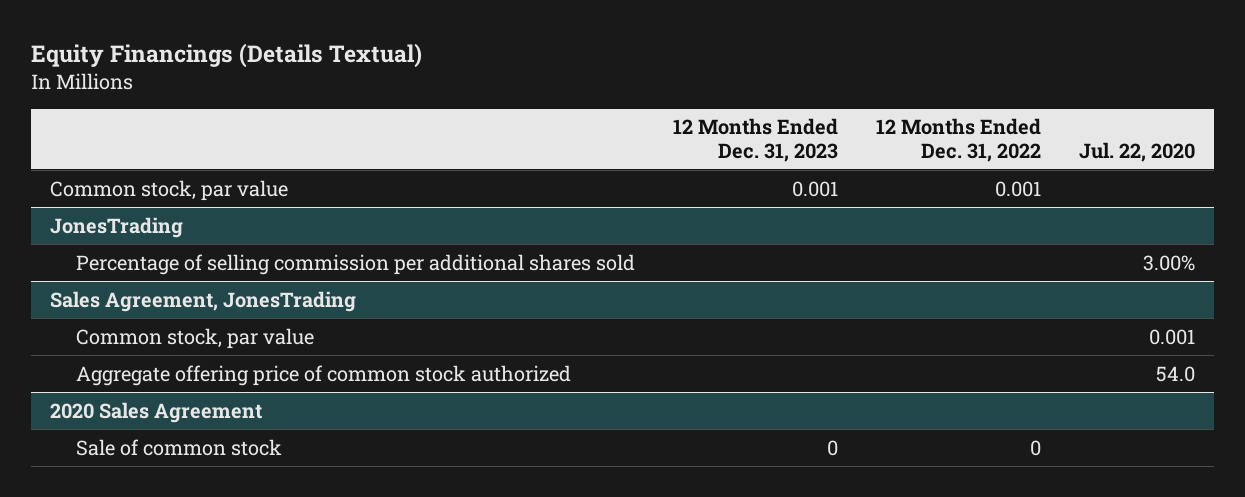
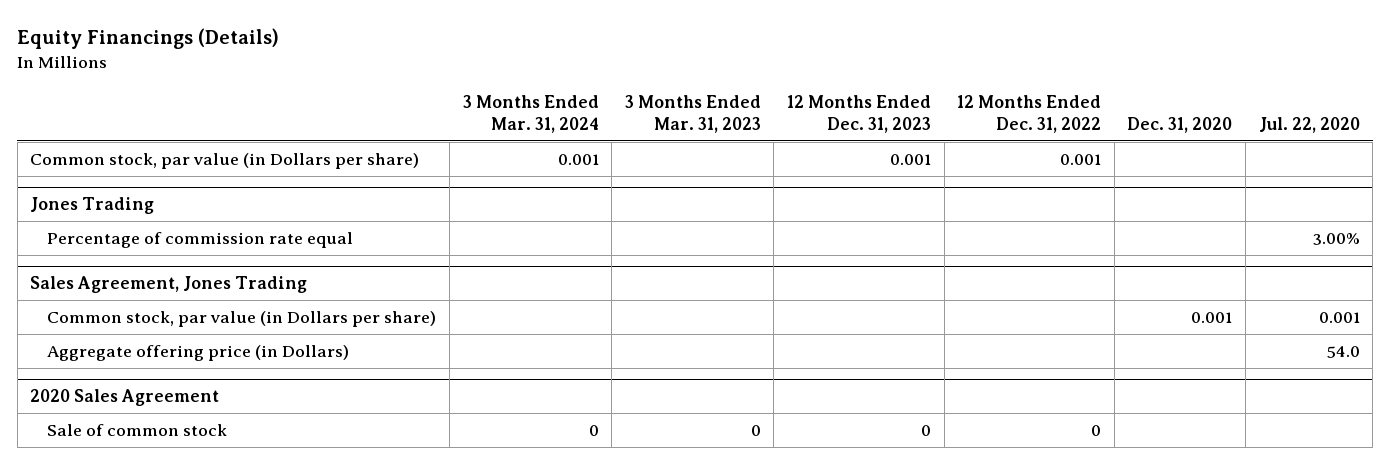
[30,42,422,68] Equity Financings (Details Textual) -> [17,28,280,50] Equity Financings (Details)
none -> [462,94,599,133] 3 Months Ended Mar. 31, 2024
none -> [624,94,761,133] 3 Months Ended Mar. 31, 2023
none -> [1127,116,1233,133] Dec. 31, 2020
[49,290,356,312] Sales Agreement, JonesTrading -> none
[49,179,288,201] Common stock, par value -> [30,152,420,169] Common stock, par value (in Dollars per share)
[49,216,183,238] JonesTrading -> [30,196,155,214] Jones Trading
[76,253,636,275] Percentage of selling commission per additional shares sold -> [47,231,354,248] Percentage of commission rate equal
none -> [30,275,308,293] Sales Agreement, Jones Trading
[76,327,315,349] Common stock, par value -> [47,310,437,327] Common stock, par value (in Dollars per share)
[76,364,572,386] Aggregate offering price of common stock authorized -> [47,344,350,361] Aggregate offering price (in Dollars)

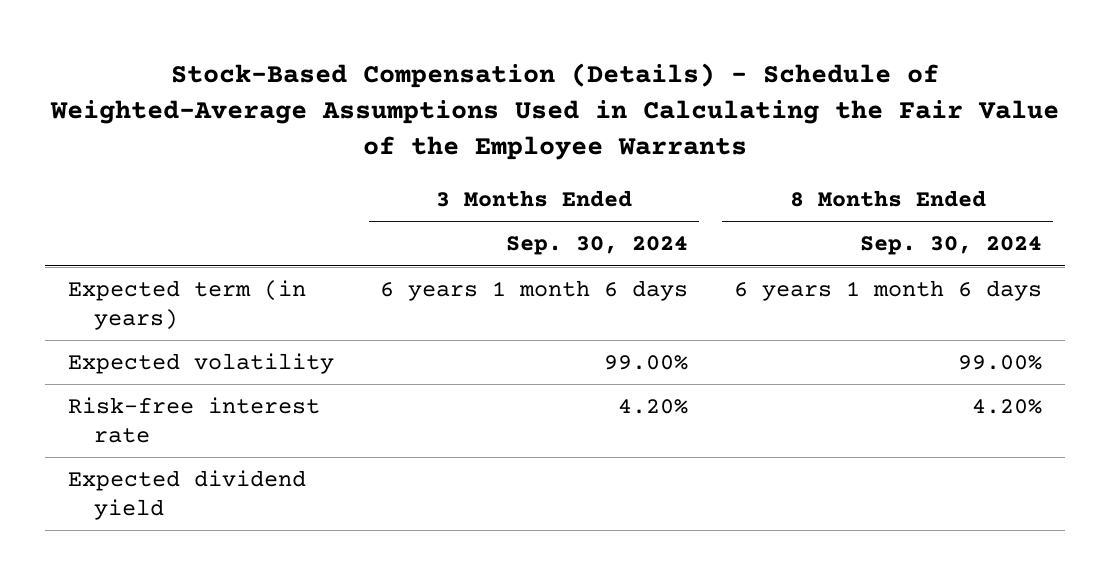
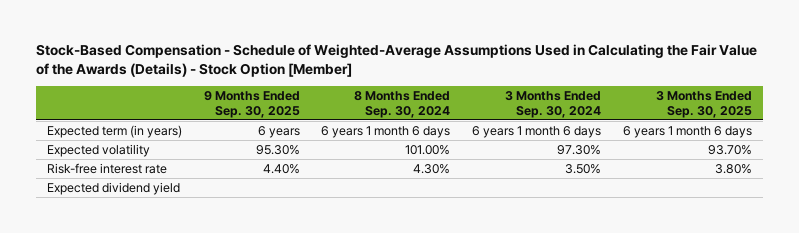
[49,62,1059,161] Stock-Based Compensation (Details) - Schedule of Weighted-Average Assumptions Used in Calculating the Fair Value of the Employee Warrants -> [35,44,757,78] Stock-Based Compensation - Schedule of Weighted-Average Assumptions Used in Calculating the Fair Value of the Awards (Details) - Stock Option [Member]
none -> [203,91,300,118] 9 Months Ended Sep. 30, 2025
none -> [656,91,753,118] 3 Months Ended Sep. 30, 2025
[603,354,688,370] 99.00% -> [557,144,602,155] 97.30%
[957,354,1042,370] 99.00% -> [405,144,451,155] 101.00%
[617,398,688,414] 4.20% -> [565,163,602,174] 3.50%
[971,398,1042,414] 4.20% -> [413,163,451,174] 4.30%

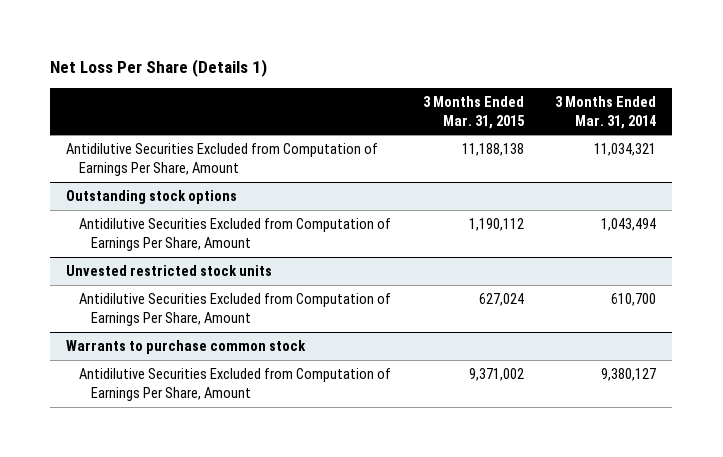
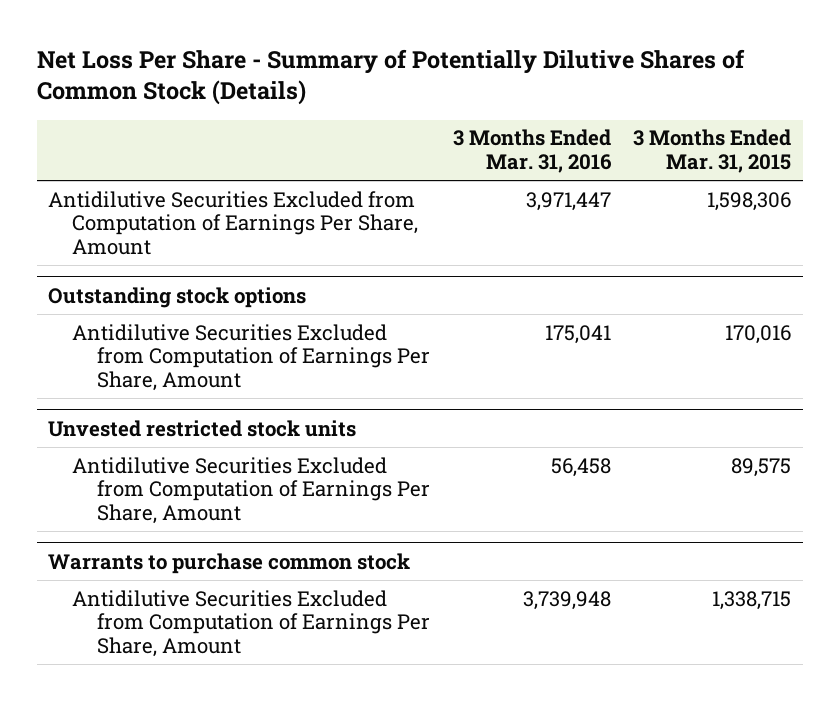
[50,59,268,78] Net Loss Per Share (Details 1) -> [36,49,745,106] Net Loss Per Share - Summary of Potentially Dilutive Shares of Common Stock (Details)
[555,95,657,129] 3 Months Ended Mar. 31, 2014 -> none
none -> [452,129,612,174] 3 Months Ended Mar. 31, 2016
[461,143,524,157] 11,188,138 -> [707,191,792,211] 1,598,306
[468,218,524,232] 1,190,112 -> [725,324,792,344] 170,016
[478,293,524,307] 627,024 -> [731,457,792,477] 89,575
[468,368,524,382] 9,371,002 -> [712,590,792,610] 1,338,715

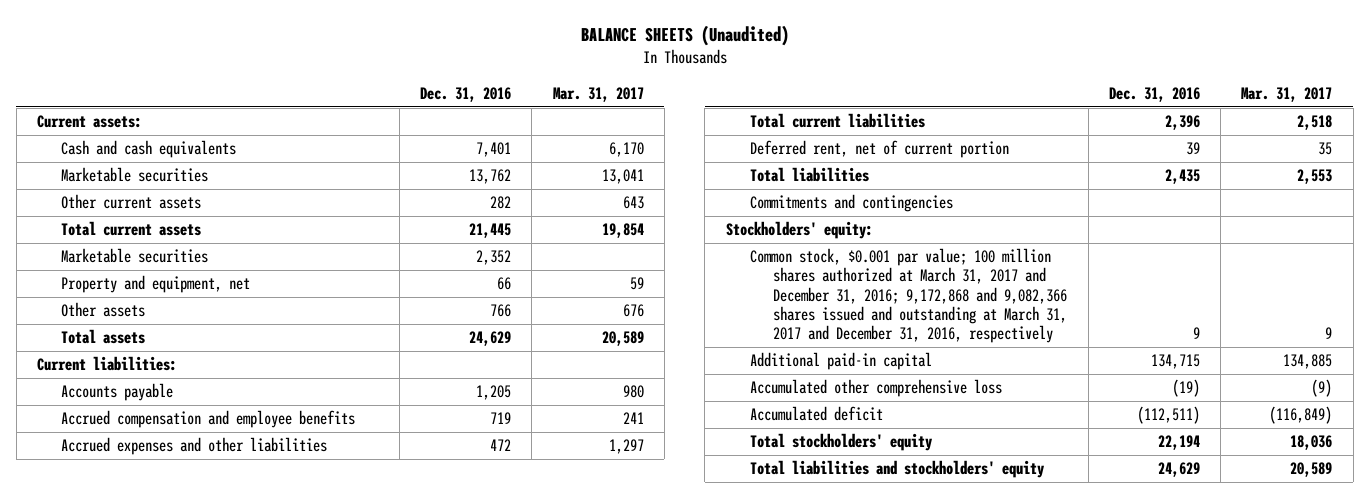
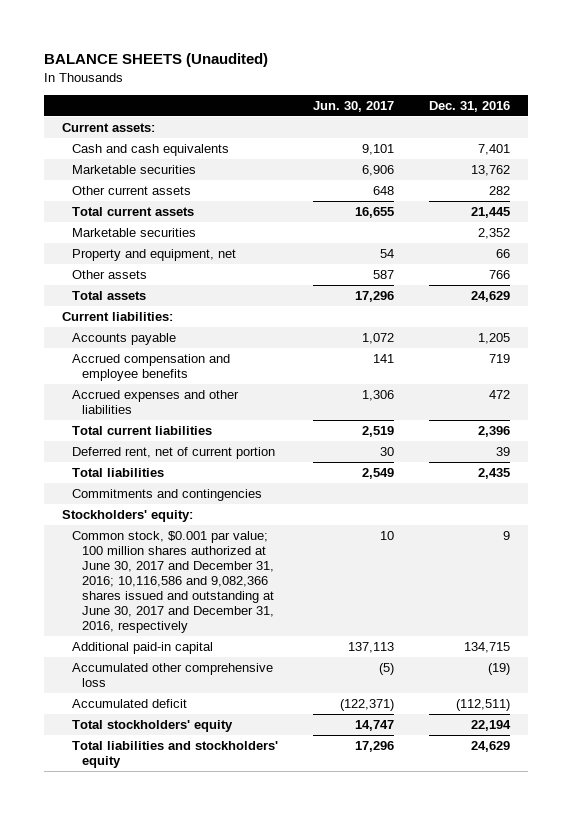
[552,86,644,102] Mar. 31, 2017 -> none
none -> [313,100,395,112] Jun. 30, 2017
[749,248,1068,344] Common stock, $0.001 par value; 100 million shares authorized at March 31, 2017 and December 31, 2016; 9,172,868 and 9,082,366 shares issued and outstanding at March 31, 2017 and December 31, 2016, respectively -> [72,531,275,633] Common stock, $0.001 par value; 100 million shares authorized at June 30, 2017 and December 31, 2016; 10,116,586 and 9,082,366 shares issued and outstanding at June 30, 2017 and December 31, 2016, respectively

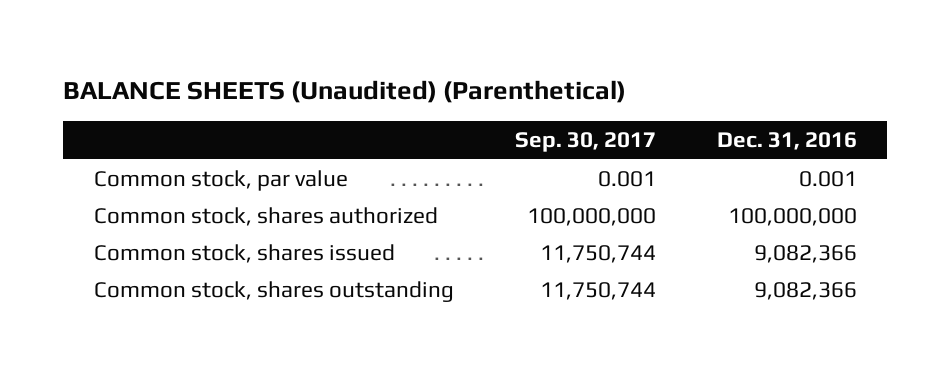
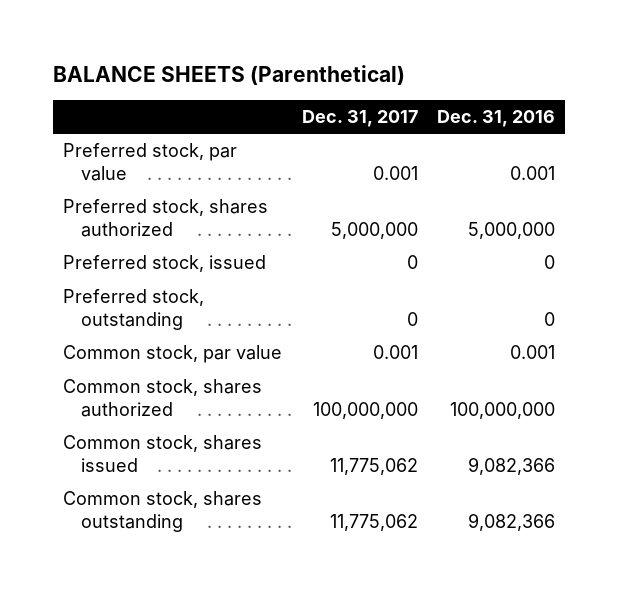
[63,79,627,103] BALANCE SHEETS (Unaudited) (Parenthetical) -> [53,64,406,85] BALANCE SHEETS (Parenthetical)
[514,132,656,153] Sep. 30, 2017 -> none
none -> [301,110,418,128] Dec. 31, 2017
none -> [63,143,238,181] Preferred stock, par value
none -> [63,199,269,237] Preferred stock, shares authorized
none -> [63,255,267,273] Preferred stock, issued
none -> [63,289,205,330] Preferred stock, outstanding

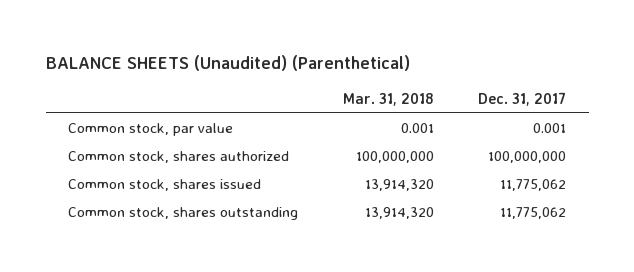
[53,64,406,85] BALANCE SHEETS (Parenthetical) -> [45,55,410,72] BALANCE SHEETS (Unaudited) (Parenthetical)
[436,110,555,128] Dec. 31, 2016 -> none
none -> [342,92,434,106] Mar. 31, 2018
[63,143,238,181] Preferred stock, par value -> none
[63,199,269,237] Preferred stock, shares authorized -> none
[63,255,267,273] Preferred stock, issued -> none
[63,289,205,330] Preferred stock, outstanding -> none

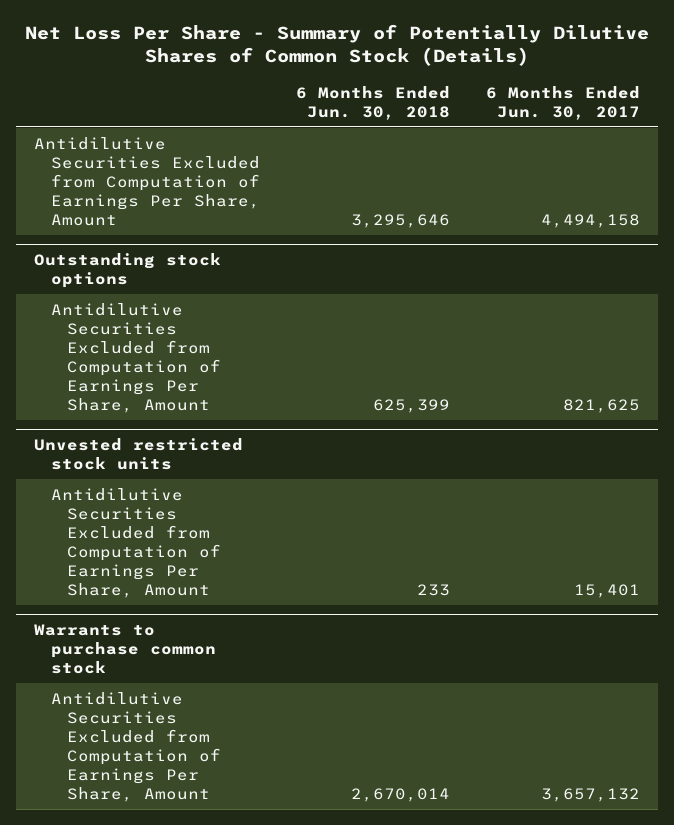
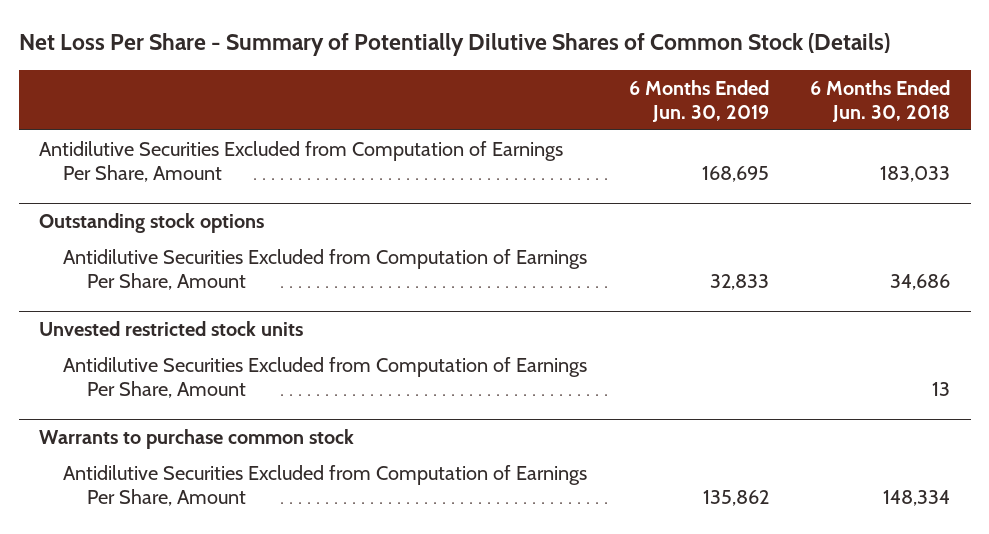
[486,85,641,120] 6 Months Ended Jun. 30, 2017 -> none
none -> [628,79,769,122] 6 Months Ended Jun. 30, 2019
[351,213,451,228] 3,295,646 -> [879,166,950,183] 183,033
[373,399,451,414] 625,399 -> [889,274,950,291] 34,686
[417,584,451,597] 233 -> [931,382,950,397] 13
[351,788,451,803] 2,670,014 -> [882,490,950,507] 148,334

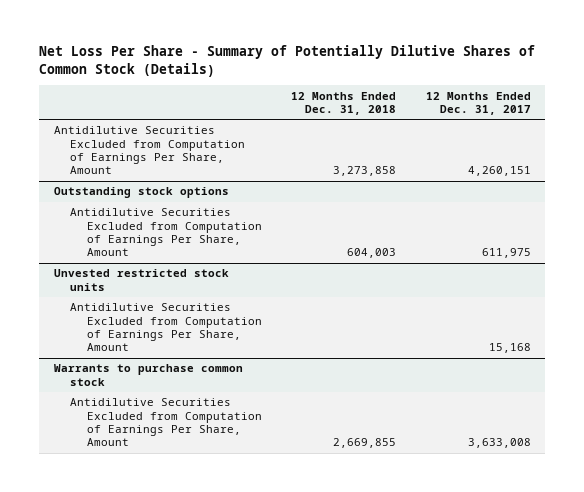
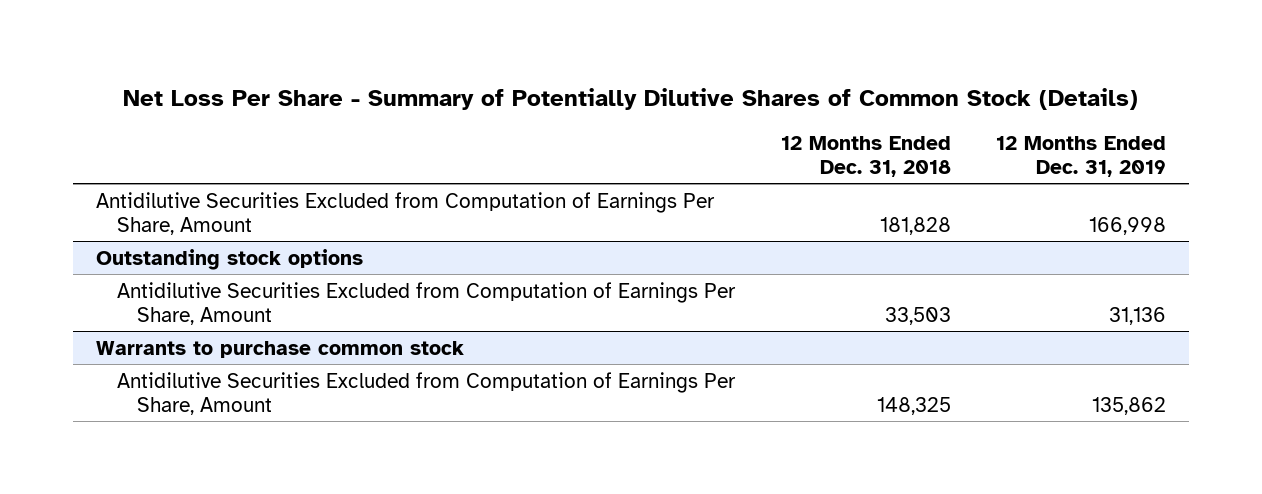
[425,91,531,115] 12 Months Ended Dec. 31, 2017 -> none
none -> [996,136,1167,178] 12 Months Ended Dec. 31, 2019
[333,166,397,177] 3,273,858 -> [879,216,951,235] 181,828
[53,269,229,291] Unvested restricted stock units -> none
[70,303,263,352] Antidilutive Securities Excluded from Computation of Earnings Per Share, Amount -> none
[347,248,397,259] 604,003 -> [884,306,951,325] 33,503
[333,438,397,449] 2,669,855 -> [876,396,951,415] 148,325

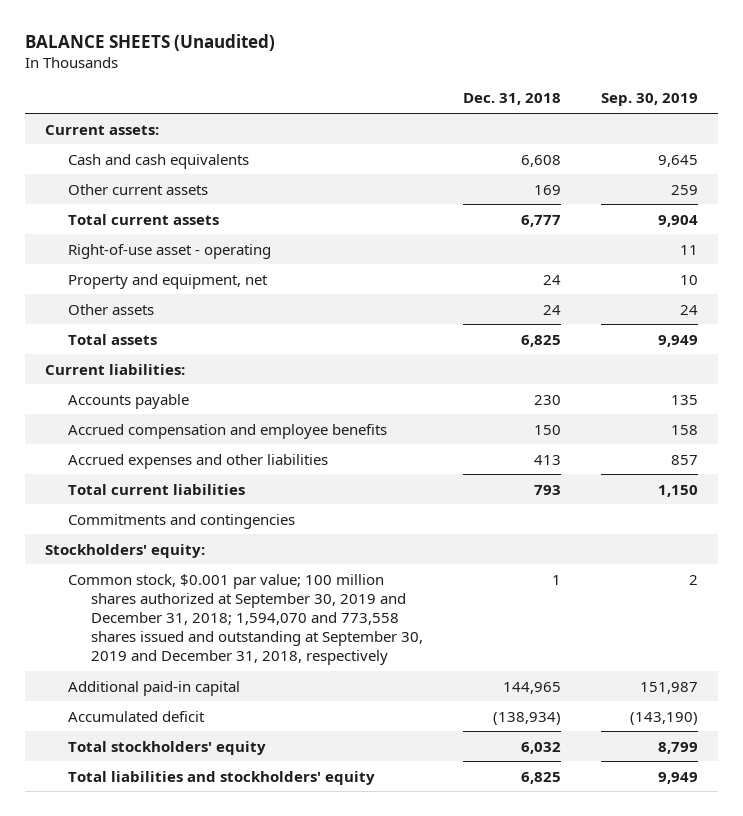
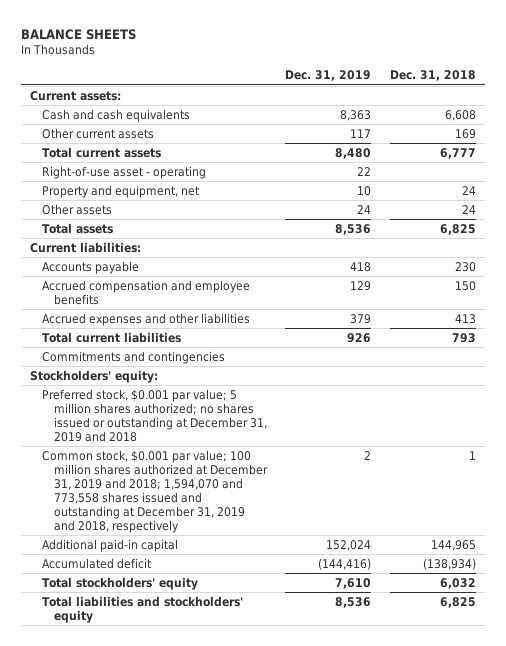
[24,33,275,51] BALANCE SHEETS (Unaudited) -> [21,28,137,40] BALANCE SHEETS
[600,93,698,107] Sep. 30, 2019 -> none
none -> [285,70,372,82] Dec. 31, 2019
none -> [42,388,267,442] Preferred stock, $0.001 par value; 5 million shares authorized; no shares issued or outstanding at December 31, 2019 and 2018
[67,573,424,666] Common stock, $0.001 par value; 100 million shares authorized at September 30, 2019 and December 31, 2018; 1,594,070 and 773,558 shares issued and outstanding at September 30, 2019 and December 31, 2018, respectively -> [42,449,268,534] Common stock, $0.001 par value; 100 million shares authorized at December 31, 2019 and 2018; 1,594,070 and 773,558 shares issued and outstanding at December 31, 2019 and 2018, respectively

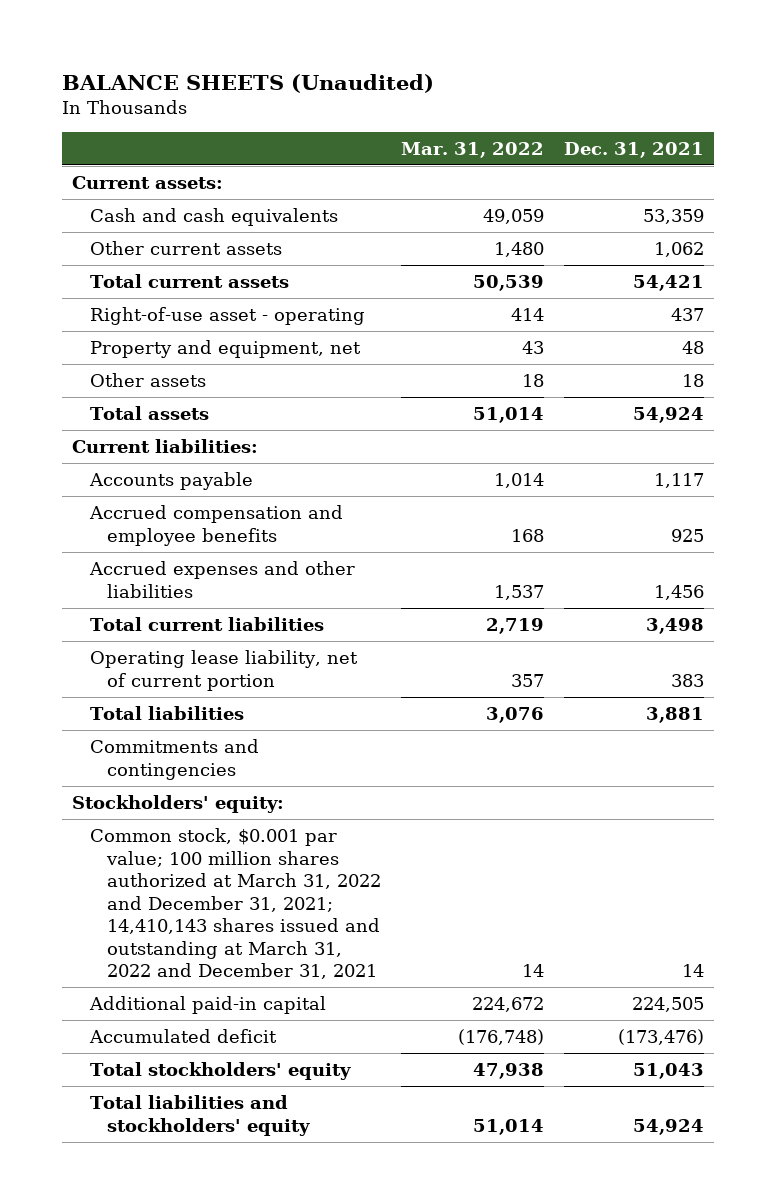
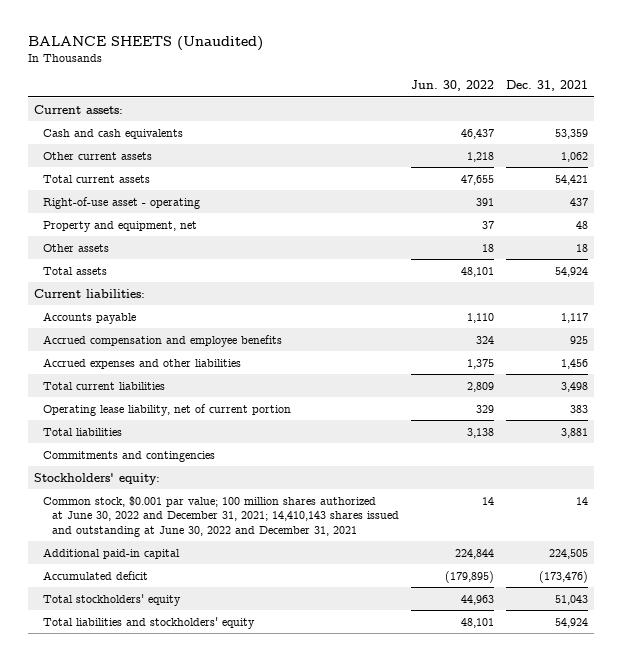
[400,141,544,158] Mar. 31, 2022 -> none
none -> [411,80,495,92] Jun. 30, 2022
[89,828,381,980] Common stock, $0.001 par value; 100 million shares authorized at March 31, 2022 and December 31, 2021; 14,410,143 shares issued and outstanding at March 31, 2022 and December 31, 2021 -> [42,495,400,537] Common stock, $0.001 par value; 100 million shares authorized at June 30, 2022 and December 31, 2021; 14,410,143 shares issued and outstanding at June 30, 2022 and December 31, 2021

